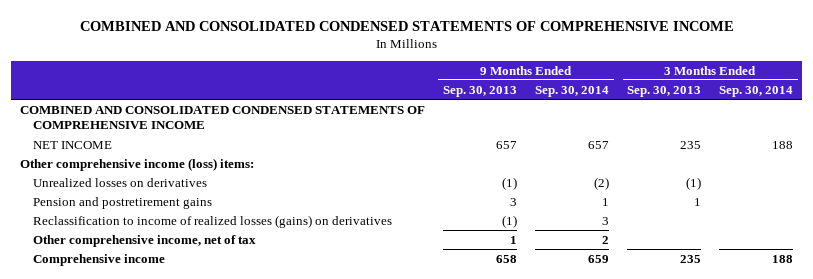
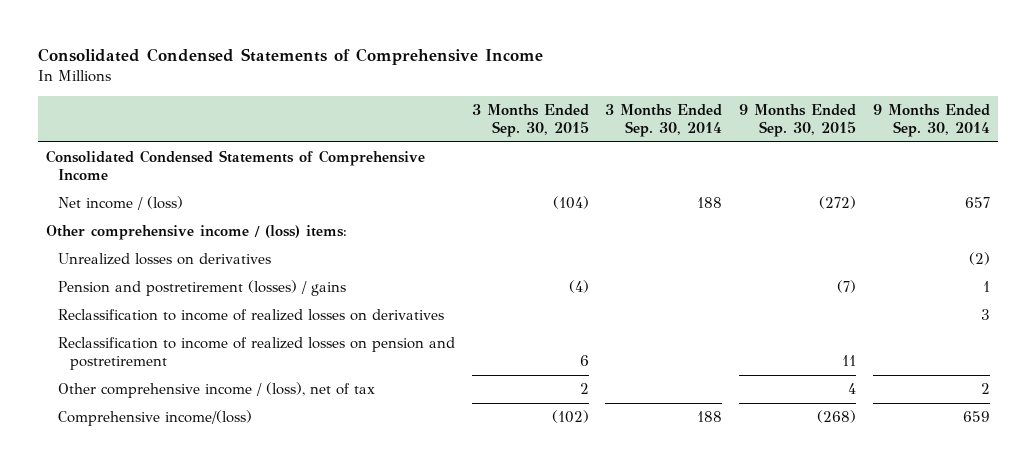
[79,20,734,31] COMBINED AND CONSOLIDATED CONDENSED STATEMENTS OF COMPREHENSIVE INCOME -> [37,47,543,65] Consolidated Condensed Statements of Comprehensive Income
[442,85,517,97] Sep. 30, 2013 -> none
[627,85,702,97] Sep. 30, 2013 -> none
none -> [471,103,589,138] 3 Months Ended Sep. 30, 2015
none -> [738,103,856,138] 9 Months Ended Sep. 30, 2015
[19,105,425,130] COMBINED AND CONSOLIDATED CONDENSED STATEMENTS OF COMPREHENSIVE INCOME -> [45,149,425,181] Consolidated Condensed Statements of Comprehensive Income
[33,140,113,149] NET INCOME -> [58,195,184,210] Net income / (loss)
[19,157,254,171] Other comprehensive income (loss) items: -> [45,224,347,240] Other comprehensive income / (loss) items:
[33,196,213,209] Pension and postretirement gains -> [58,279,347,296] Pension and postretirement (losses) / gains
[33,214,393,228] Reclassification to income of realized losses (gains) on derivatives -> [58,308,445,321] Reclassification to income of realized losses on derivatives
none -> [58,336,456,371] Reclassification to income of realized losses on pension and postretirement
[33,234,257,247] Other comprehensive income, net of tax -> [58,381,376,398] Other comprehensive income / (loss), net of tax
[33,253,166,266] Comprehensive income -> [58,409,253,426] Comprehensive income/(loss)

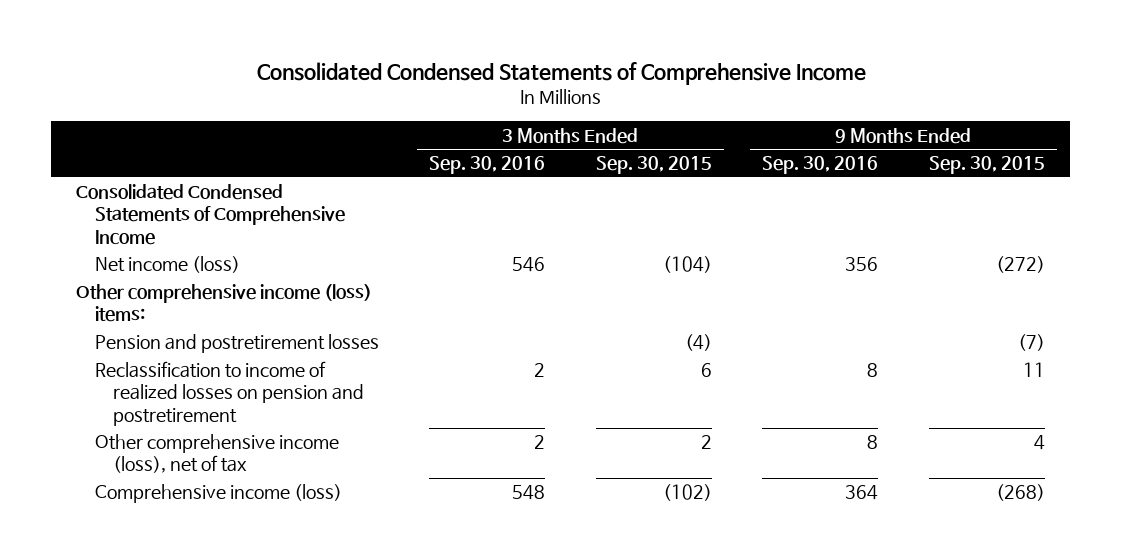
[605,103,723,138] 3 Months Ended Sep. 30, 2014 -> none
[872,103,990,138] 9 Months Ended Sep. 30, 2014 -> none
none -> [429,156,546,175] Sep. 30, 2016
none -> [762,156,879,175] Sep. 30, 2016
[58,252,272,265] Unrealized losses on derivatives -> none
[58,308,445,321] Reclassification to income of realized losses on derivatives -> none
[58,195,184,210] Net income / (loss) -> [94,256,240,274] Net income (loss)
[45,224,347,240] Other comprehensive income / (loss) items: -> [76,284,373,323] Other comprehensive income (loss) items:
[58,279,347,296] Pension and postretirement (losses) / gains -> [94,334,379,354] Pension and postretirement losses
[58,381,376,398] Other comprehensive income / (loss), net of tax -> [94,434,339,474] Other comprehensive income (loss), net of tax
[58,409,253,426] Comprehensive income/(loss) -> [94,484,342,504] Comprehensive income (loss)

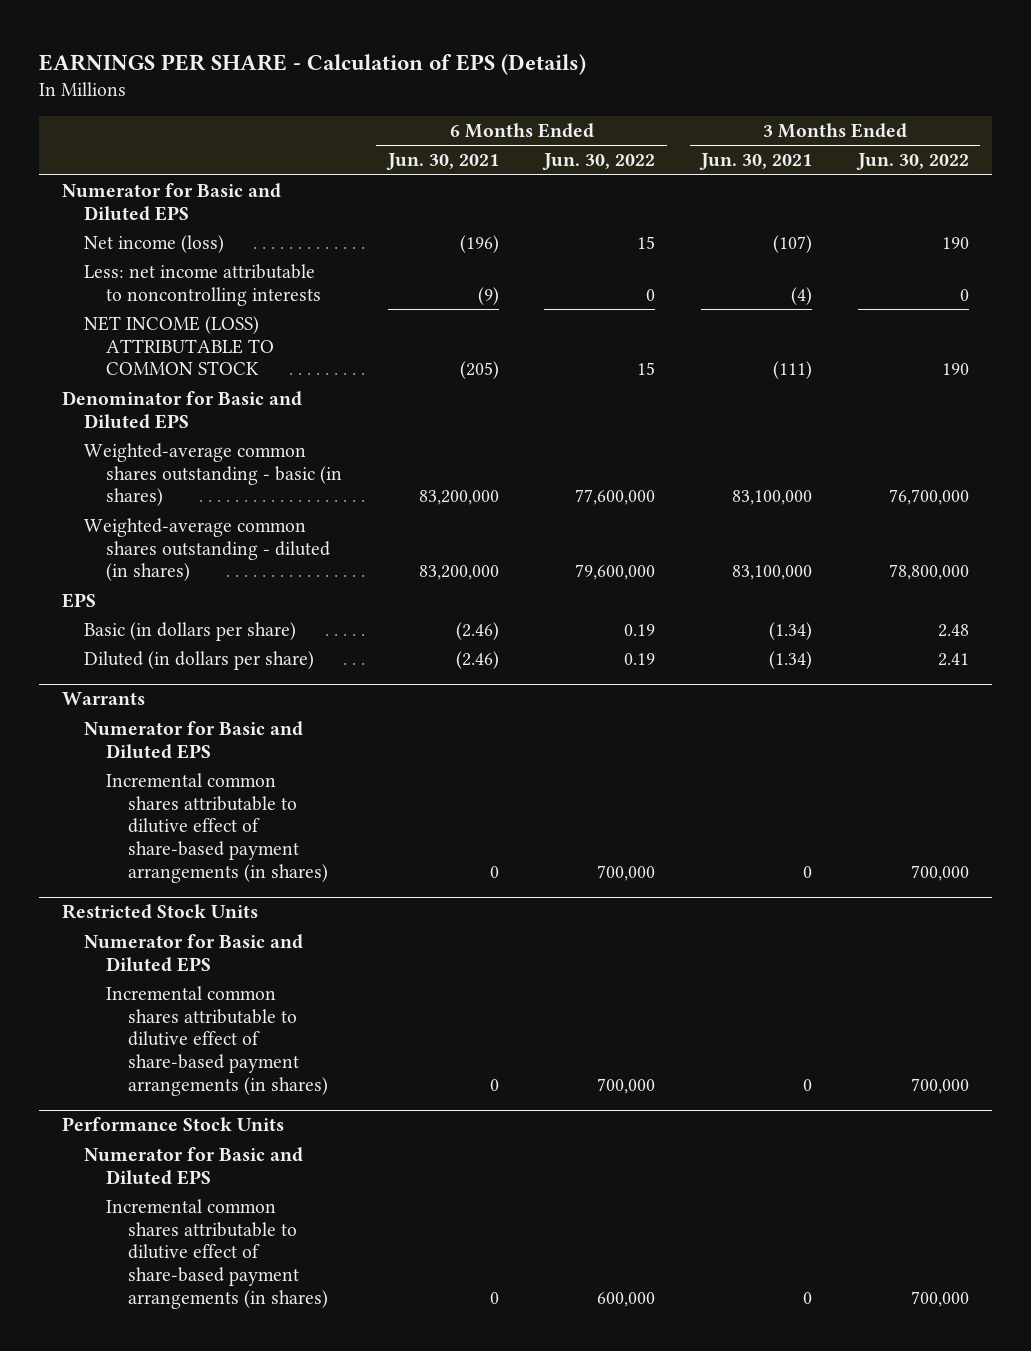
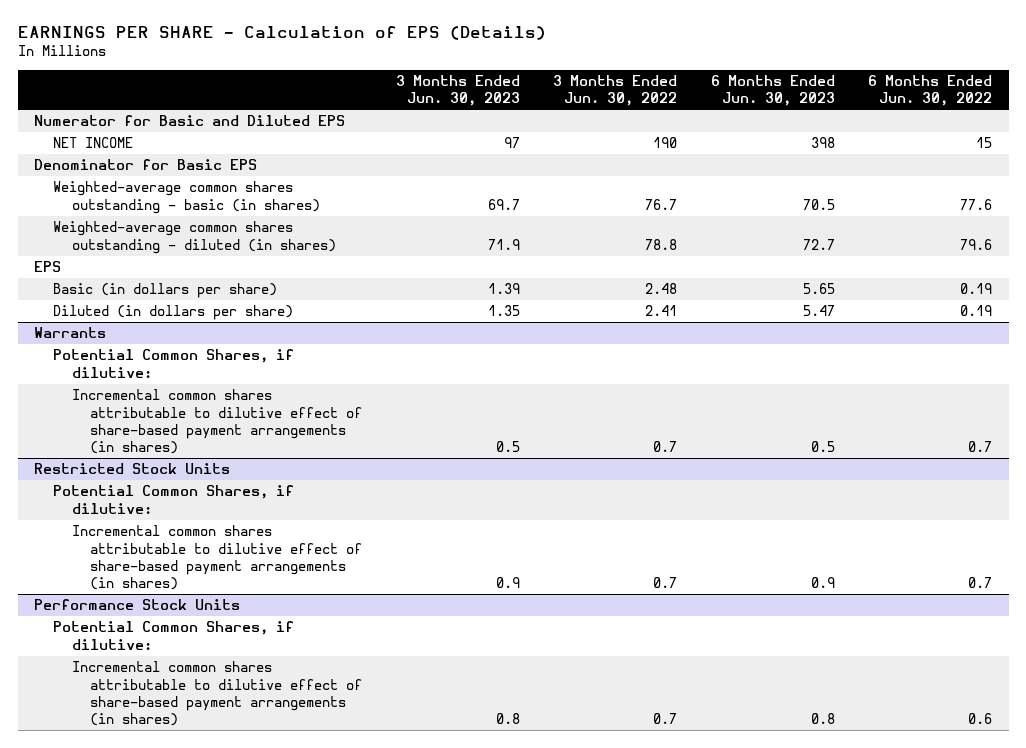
[385,153,499,171] Jun. 30, 2021 -> none
[699,153,813,171] Jun. 30, 2021 -> none
none -> [395,75,520,107] 3 Months Ended Jun. 30, 2023
none -> [710,75,835,107] 6 Months Ended Jun. 30, 2023
[84,235,225,254] Net income (loss) -> none
[84,264,322,306] Less: net income attributable to noncontrolling interests -> none
[84,316,275,376] NET INCOME (LOSS) ATTRIBUTABLE TO COMMON STOCK -> [53,137,134,149] NET INCOME
[62,391,303,429] Denominator for Basic and Diluted EPS -> [34,159,258,171] Denominator for Basic EPS
[575,489,656,506] 77,600,000 -> [959,198,992,210] 77.6
[888,489,969,506] 76,700,000 -> [645,198,678,210] 76.7
[575,564,656,581] 79,600,000 -> [959,238,992,250] 79.6
[888,564,969,581] 78,800,000 -> [645,238,678,250] 78.8
[84,721,304,759] Numerator for Basic and Diluted EPS -> none
none -> [53,349,295,378] Potential Common Shares, if dilutive:
[597,864,656,881] 700,000 -> [967,441,992,453] 0.7
[910,864,969,881] 700,000 -> [653,441,678,453] 0.7
[84,934,304,972] Numerator for Basic and Diluted EPS -> none
none -> [53,485,295,514] Potential Common Shares, if dilutive:
[597,1077,656,1094] 700,000 -> [967,577,992,589] 0.7
[910,1077,969,1094] 700,000 -> [653,577,678,589] 0.7
[84,1147,304,1185] Numerator for Basic and Diluted EPS -> none
none -> [53,621,295,650] Potential Common Shares, if dilutive:
[597,1291,656,1307] 600,000 -> [967,713,992,725] 0.6
[910,1290,969,1307] 700,000 -> [653,713,678,725] 0.7

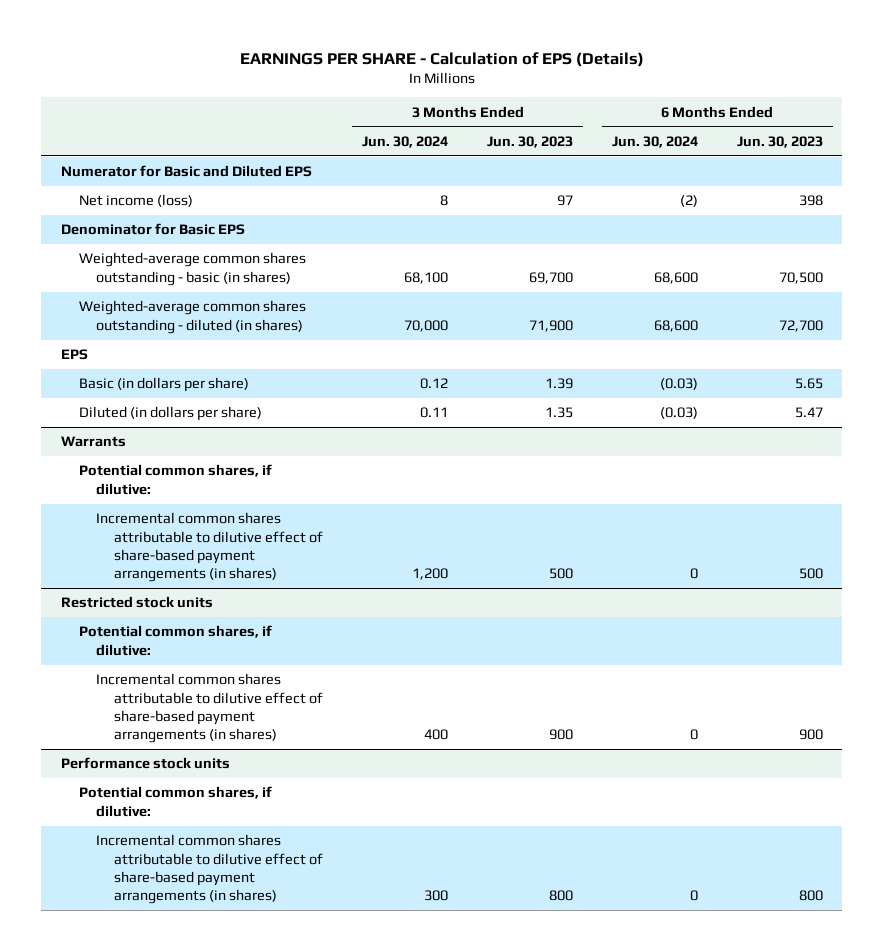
[553,75,678,107] 3 Months Ended Jun. 30, 2022 -> none
[867,75,992,107] 6 Months Ended Jun. 30, 2022 -> none
none -> [362,135,449,148] Jun. 30, 2024
none -> [611,135,698,148] Jun. 30, 2024
[53,137,134,149] NET INCOME -> [78,194,193,208] Net income (loss)
[487,198,520,210] 69.7 -> [529,271,574,284] 69,700
[802,198,835,210] 70.5 -> [778,271,823,284] 70,500
[487,238,520,250] 71.9 -> [529,319,574,332] 71,900
[802,238,835,250] 72.7 -> [778,319,823,332] 72,700
[53,349,295,378] Potential Common Shares, if dilutive: -> [78,464,272,495] Potential common shares, if dilutive:
[495,441,520,453] 0.5 -> [549,568,574,580] 500
[810,441,835,453] 0.5 -> [798,568,823,580] 500
[34,463,231,475] Restricted Stock Units -> [60,596,213,609] Restricted stock units
[53,485,295,514] Potential Common Shares, if dilutive: -> [78,625,272,656] Potential common shares, if dilutive:
[495,577,520,589] 0.9 -> [549,729,574,741] 900
[810,577,835,589] 0.9 -> [798,729,823,741] 900
[34,599,241,611] Performance Stock Units -> [60,757,230,770] Performance stock units
[53,621,295,650] Potential Common Shares, if dilutive: -> [78,786,272,817] Potential common shares, if dilutive:
[495,713,520,725] 0.8 -> [549,890,574,902] 800
[810,713,835,725] 0.8 -> [798,890,823,902] 800

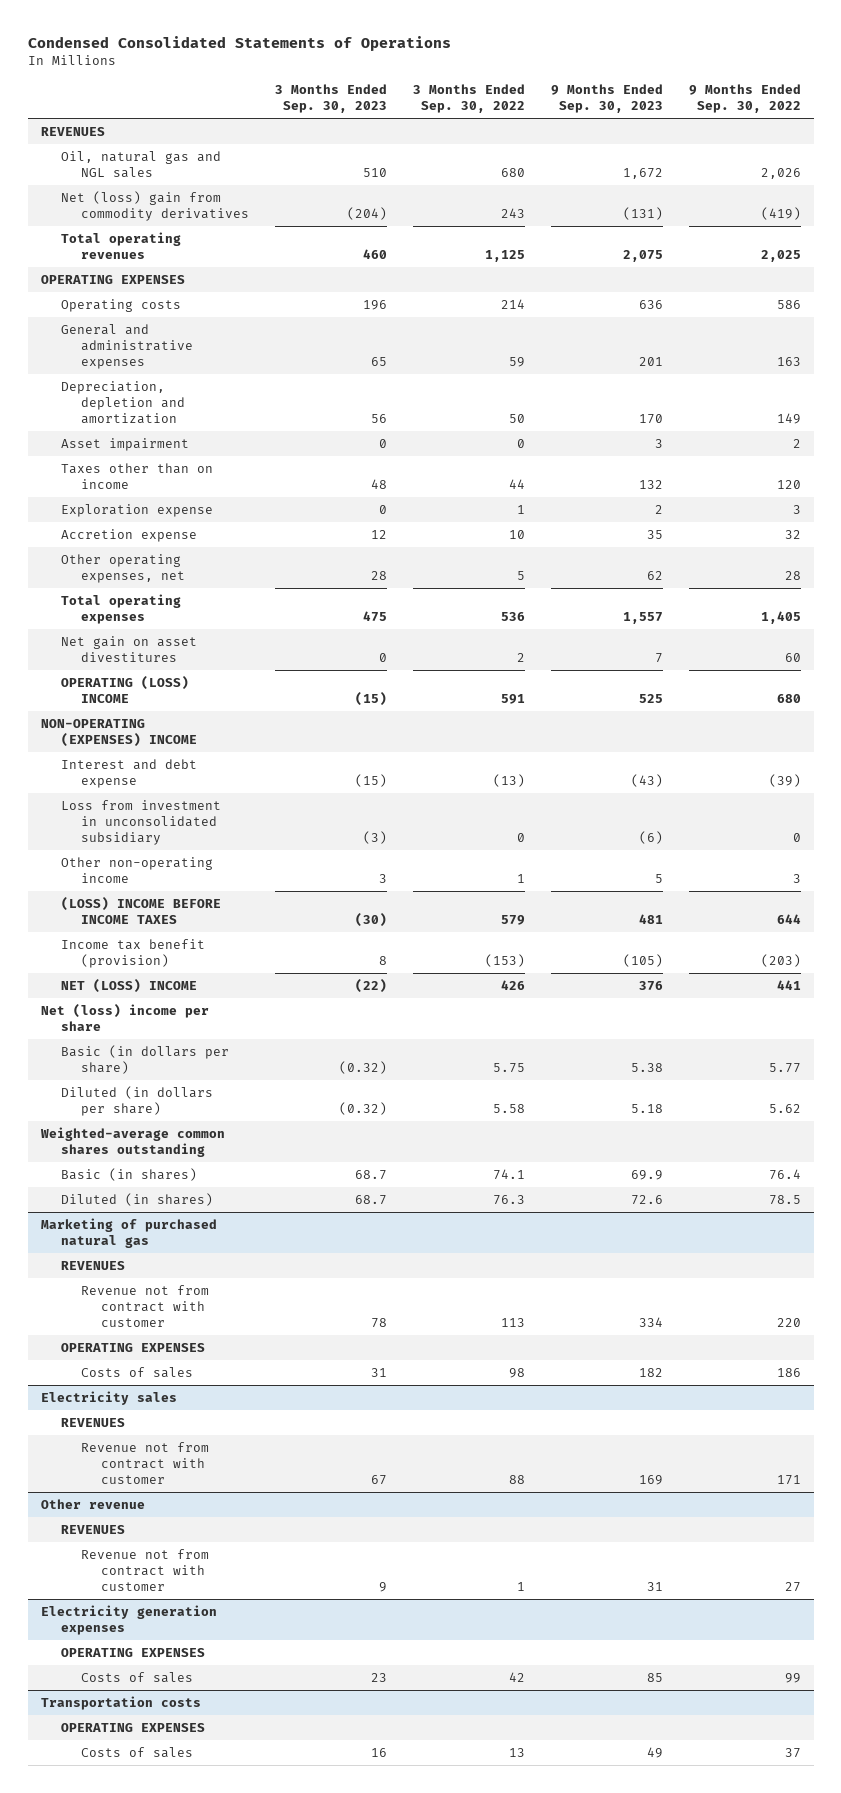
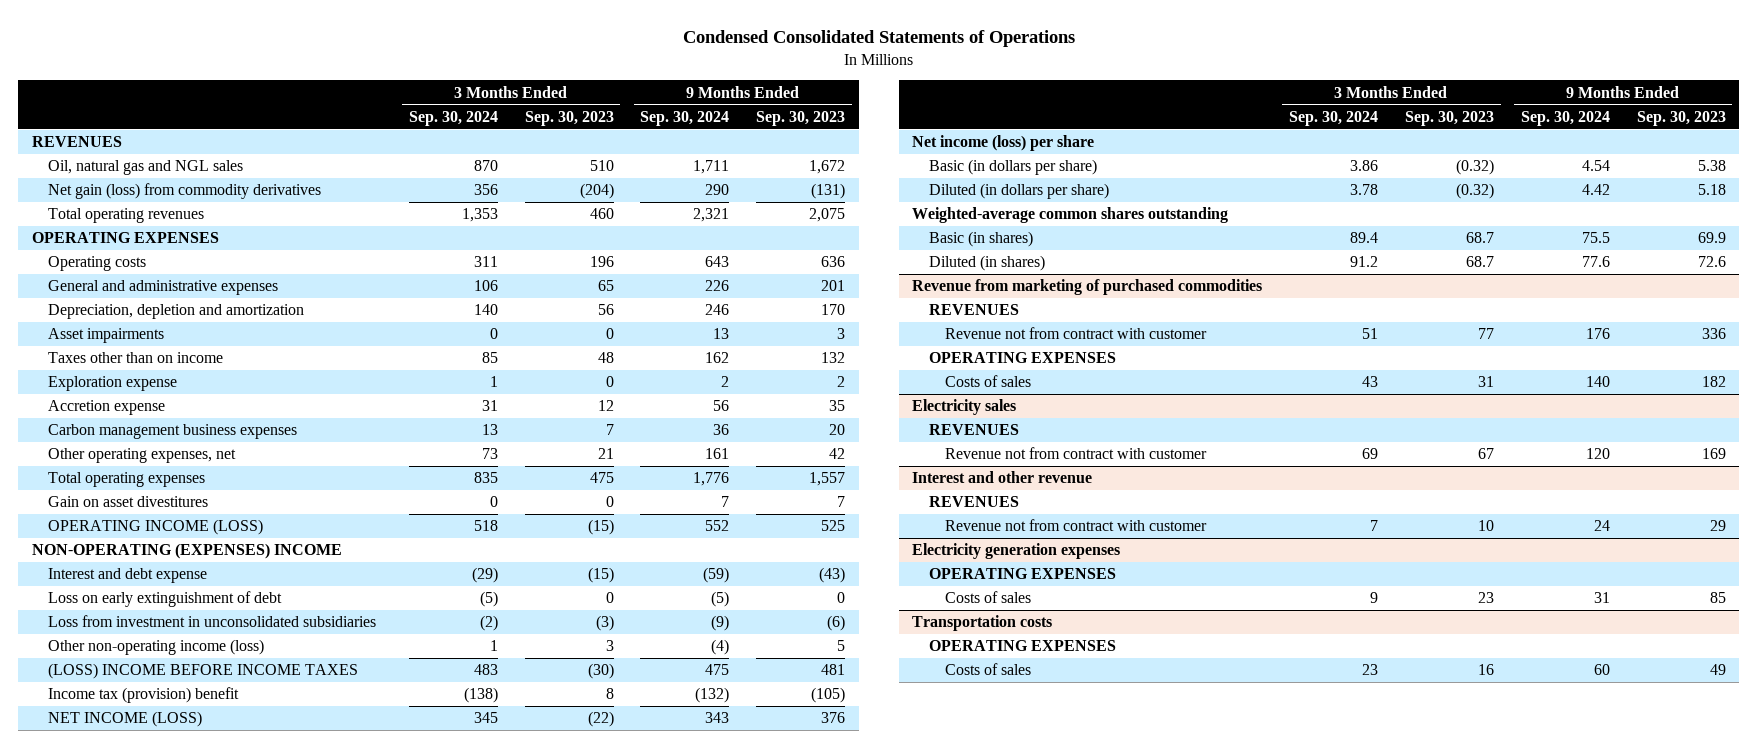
[412,84,525,114] 3 Months Ended Sep. 30, 2022 -> none
[688,84,801,114] 9 Months Ended Sep. 30, 2022 -> none
none -> [408,110,498,126] Sep. 30, 2024
none -> [640,110,730,126] Sep. 30, 2024
[60,190,249,221] Net (loss) gain from commodity derivatives -> [48,183,322,200] Net gain (loss) from commodity derivatives
[60,437,189,451] Asset impairment -> [48,328,165,344] Asset impairments
none -> [48,424,298,440] Carbon management business expenses
[370,570,387,580] 28 -> [597,448,614,460] 21
[646,570,663,580] 62 -> [829,448,846,460] 42
[60,635,197,662] Net gain on asset divestitures -> [48,496,209,508] Gain on asset divestitures
[60,675,189,703] OPERATING (LOSS) INCOME -> [48,519,264,536] OPERATING INCOME (LOSS)
none -> [48,591,283,608] Loss on early extinguishment of debt
[60,799,221,845] Loss from investment in unconsolidated subsidiary -> [48,615,377,628] Loss from investment in unconsolidated subsidiaries
[60,856,213,883] Other non-operating income -> [48,639,265,656] Other non-operating income (loss)
[60,938,205,968] Income tax benefit (provision) -> [48,687,240,704] Income tax (provision) benefit
[60,978,197,993] NET (LOSS) INCOME -> [48,711,203,728] NET INCOME (LOSS)
[40,1003,209,1031] Net (loss) income per share -> [912,135,1095,152] Net income (loss) per share
[40,1217,217,1248] Marketing of purchased natural gas -> none
none -> [912,279,1263,296] Revenue from marketing of purchased commodities
[370,1317,387,1328] 78 -> [1477,328,1494,340] 77
[638,1316,663,1327] 334 -> [1701,328,1726,340] 336
[40,1498,145,1509] Other revenue -> [912,471,1093,484] Interest and other revenue
[378,1581,387,1592] 9 -> [1477,520,1494,532] 10
[646,1581,663,1591] 31 -> [1709,520,1726,532] 29

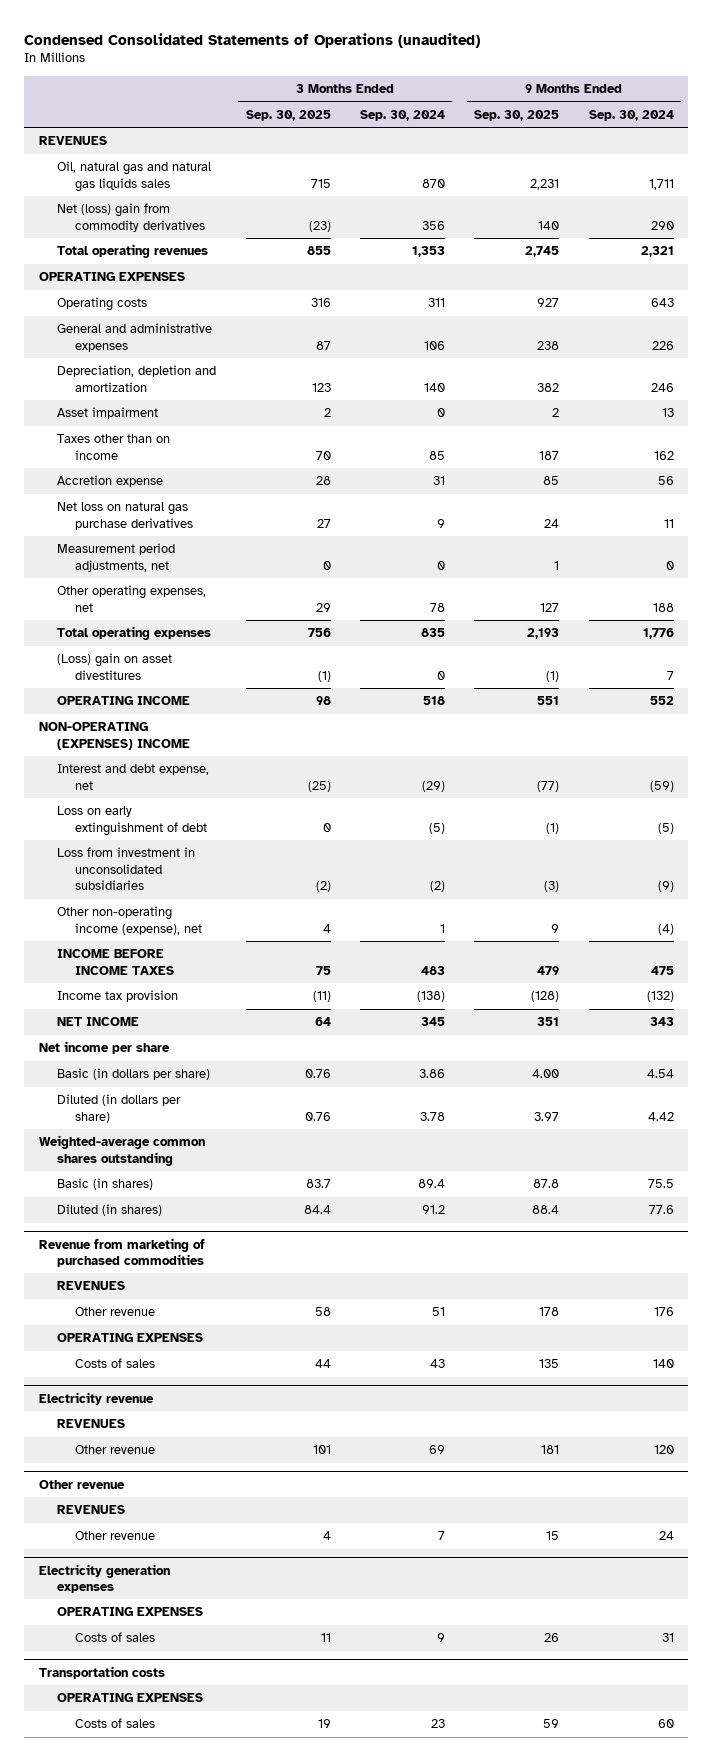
[682,29,1075,47] Condensed Consolidated Statements of Operations -> [24,32,481,48] Condensed Consolidated Statements of Operations (unaudited)
[524,110,614,126] Sep. 30, 2023 -> none
[756,110,846,126] Sep. 30, 2023 -> none
none -> [245,109,331,121] Sep. 30, 2025
none -> [474,109,560,121] Sep. 30, 2025
[48,160,244,176] Oil, natural gas and NGL sales -> [57,161,212,192] Oil, natural gas and natural gas liquids sales
[48,183,322,200] Net gain (loss) from commodity derivatives -> [57,203,206,232] Net (loss) gain from commodity derivatives
[48,328,165,344] Asset impairments -> [57,407,159,420] Asset impairment
[48,376,178,392] Exploration expense -> none
[48,424,298,440] Carbon management business expenses -> none
none -> [57,502,194,530] Net loss on natural gas purchase derivatives
none -> [57,543,176,572] Measurement period adjustments, net
[481,448,498,460] 73 -> [429,602,445,612] 78
[705,448,730,460] 161 -> [652,602,674,612] 188
[48,496,209,508] Gain on asset divestitures -> [57,653,173,680] (Loss) gain on asset divestitures
[48,519,264,536] OPERATING INCOME (LOSS) -> [57,696,191,706] OPERATING INCOME
[48,568,208,584] Interest and debt expense -> [57,764,210,790] Interest and debt expense, net
[48,639,265,656] Other non-operating income (loss) -> [57,906,203,935] Other non-operating income (expense), net
[48,663,359,680] (LOSS) INCOME BEFORE INCOME TAXES -> [57,949,175,975] INCOME BEFORE INCOME TAXES
[48,687,240,704] Income tax (provision) benefit -> [57,990,179,1003] Income tax provision
[48,711,203,728] NET INCOME (LOSS) -> [57,1017,140,1027] NET INCOME
[912,135,1095,152] Net income (loss) per share -> [39,1041,171,1055] Net income per share
[944,327,1207,340] Revenue not from contract with customer -> [75,1307,156,1317] Other revenue
[912,399,1017,416] Electricity sales -> [39,1391,155,1405] Electricity revenue
[944,447,1207,460] Revenue not from contract with customer -> [75,1445,156,1455] Other revenue
[912,471,1093,484] Interest and other revenue -> [39,1479,126,1489] Other revenue
[944,519,1207,532] Revenue not from contract with customer -> [75,1531,156,1541] Other revenue

